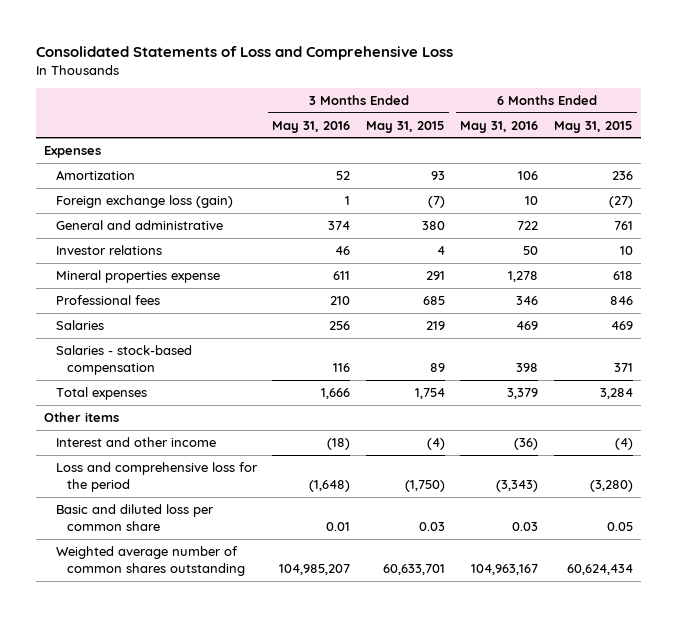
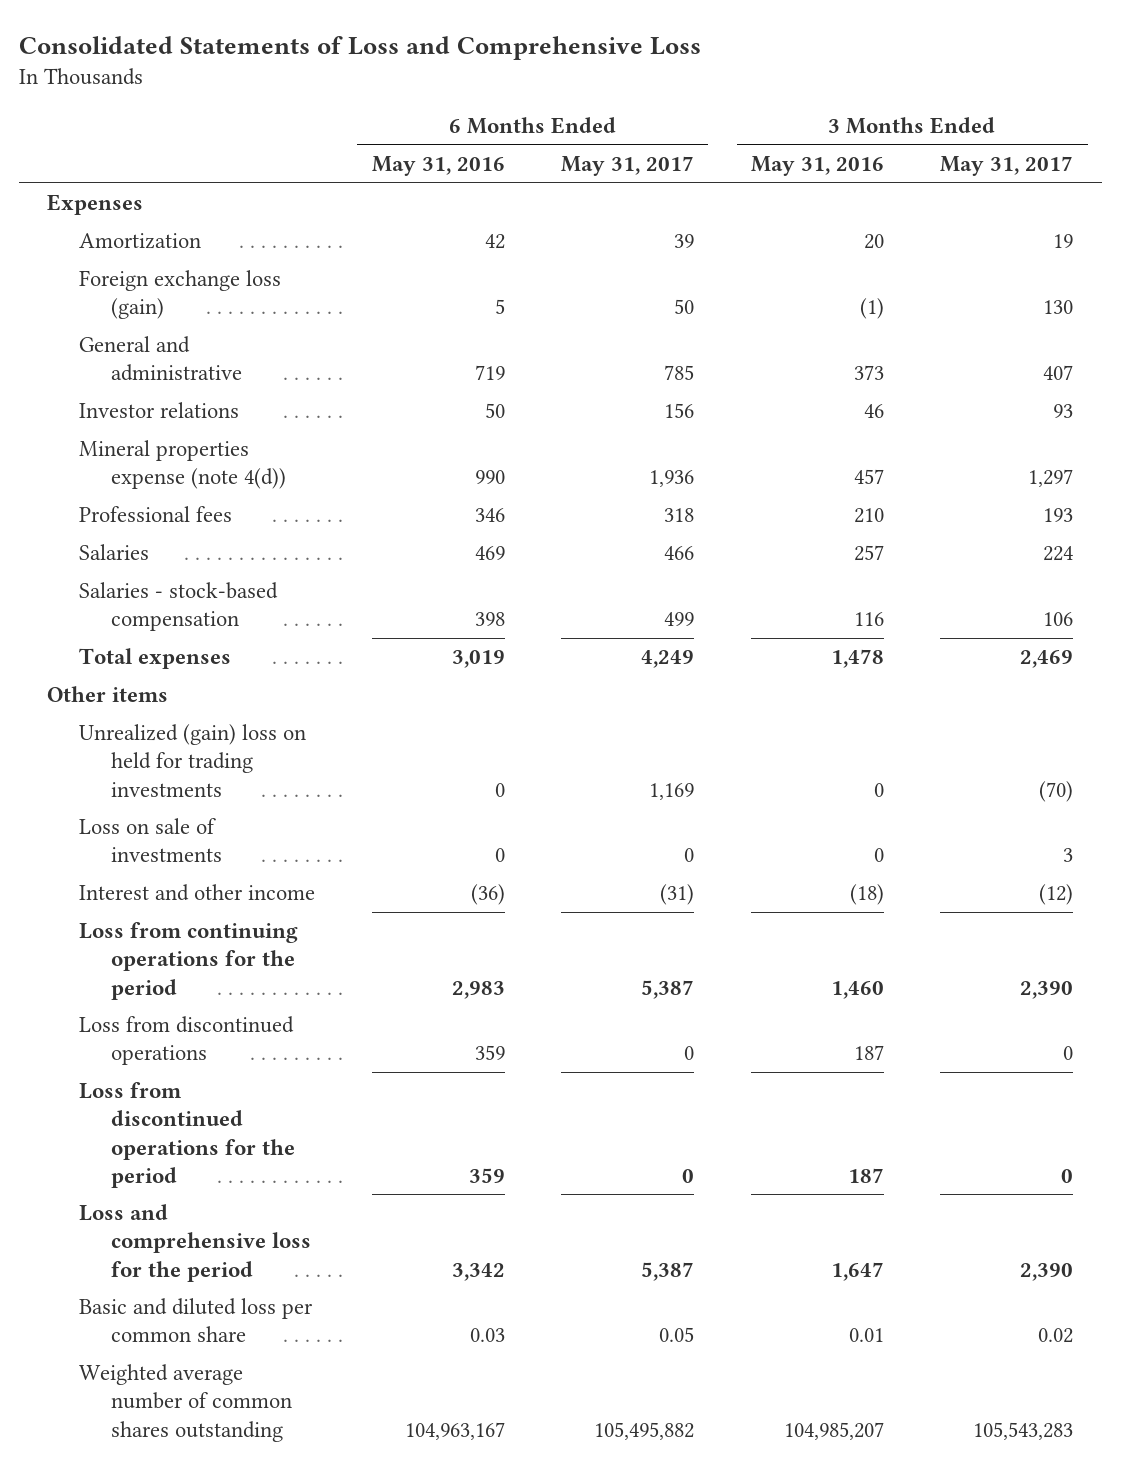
[365,120,445,133] May 31, 2015 -> none
[553,120,633,133] May 31, 2015 -> none
none -> [561,156,695,177] May 31, 2017
none -> [940,156,1074,177] May 31, 2017
[336,170,351,180] 52 -> [863,234,884,250] 20
[518,170,539,180] 106 -> [484,234,505,250] 42
[345,195,351,205] 1 -> [859,298,884,320] (1)
[525,195,539,205] 10 -> [494,299,505,315] 5
[328,220,351,230] 374 -> [853,365,884,381] 373
[517,220,539,230] 722 -> [474,365,505,381] 719
[55,269,220,283] Mineral properties expense -> [78,440,286,490] Mineral properties expense (note 4(d))
[333,270,351,280] 611 -> [853,469,884,485] 457
[508,270,539,282] 1,278 -> [474,470,505,485] 990
[329,320,351,330] 256 -> [853,545,884,562] 257
[321,387,351,399] 1,666 -> [830,649,884,669] 1,478
[507,387,539,399] 3,379 -> [451,650,505,669] 3,019
none -> [78,724,306,797] Unrealized (gain) loss on held for trading investments
none -> [78,818,222,863] Loss on sale of investments
none -> [78,922,298,1000] Loss from continuing operations for the period
none -> [78,1016,294,1066] Loss from discontinued operations
none -> [78,1082,295,1188] Loss from discontinued operations for the period
[309,480,351,493] (1,648) -> [830,1261,884,1281] 1,647
[496,480,539,493] (3,343) -> [451,1262,505,1281] 3,342

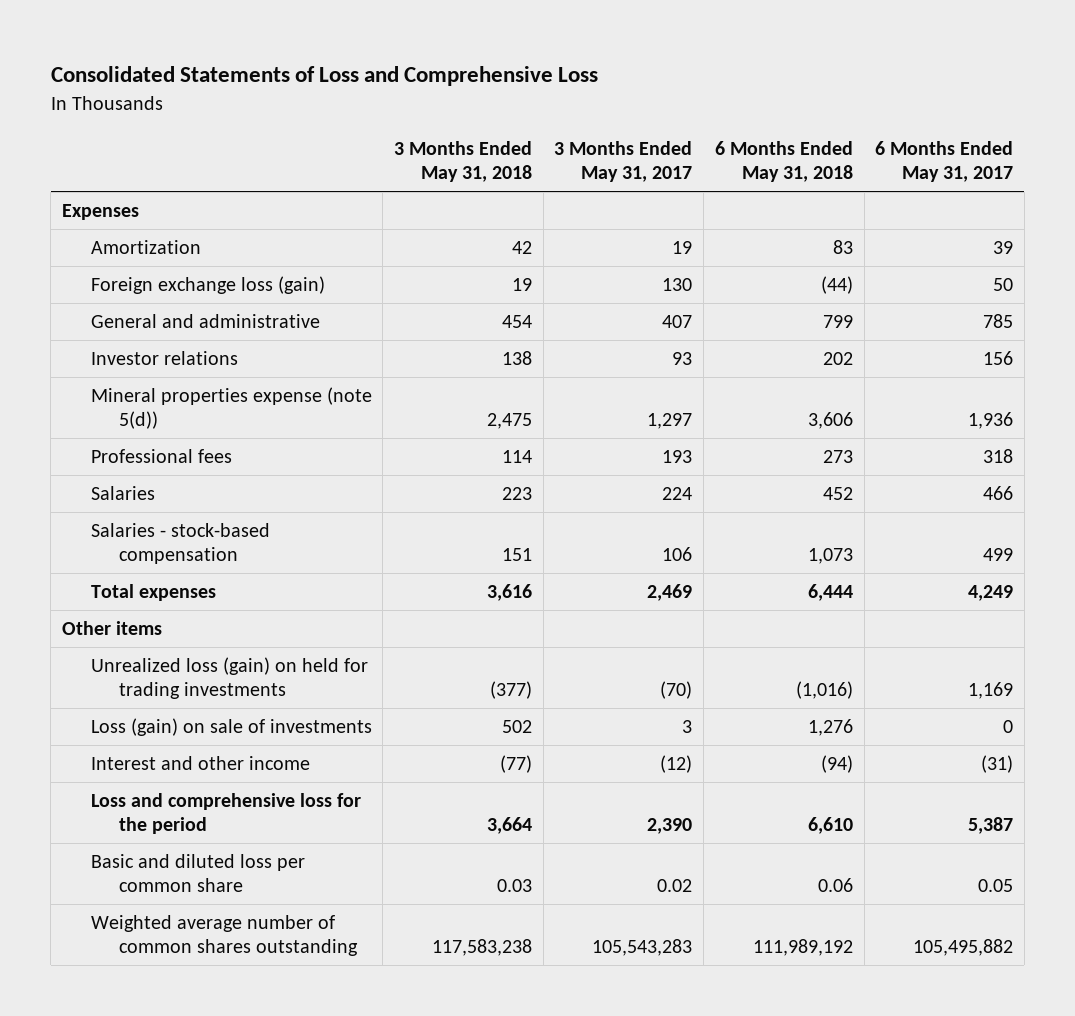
[371,156,505,177] May 31, 2016 -> none
[750,156,884,177] May 31, 2016 -> none
none -> [394,141,533,182] 3 Months Ended May 31, 2018
none -> [714,141,853,182] 6 Months Ended May 31, 2018
[78,440,286,490] Mineral properties expense (note 4(d)) -> [90,387,372,430] Mineral properties expense (note 5(d))
[78,724,306,797] Unrealized (gain) loss on held for trading investments -> [90,657,368,700] Unrealized loss (gain) on held for trading investments
[78,818,222,863] Loss on sale of investments -> [90,718,372,737] Loss (gain) on sale of investments
[78,922,298,1000] Loss from continuing operations for the period -> none
[78,1016,294,1066] Loss from discontinued operations -> none
[78,1082,295,1188] Loss from discontinued operations for the period -> none

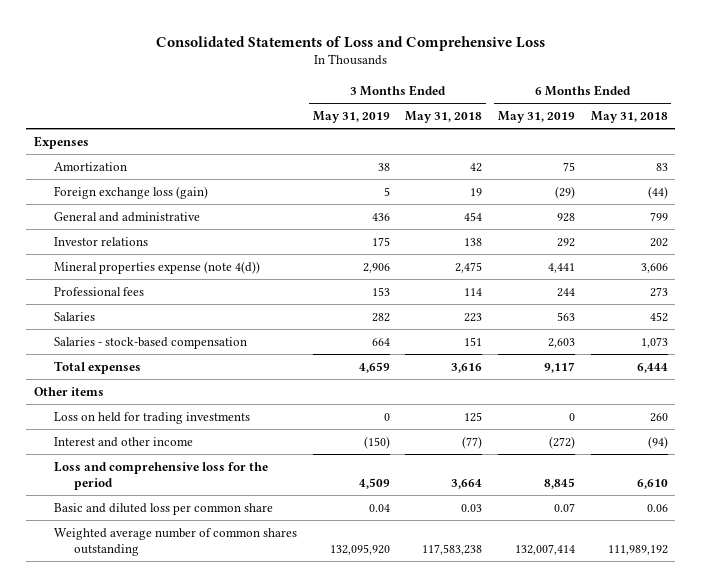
[554,141,693,182] 3 Months Ended May 31, 2017 -> none
[875,141,1014,182] 6 Months Ended May 31, 2017 -> none
none -> [312,111,390,124] May 31, 2019
none -> [497,111,575,124] May 31, 2019
[90,387,372,430] Mineral properties expense (note 5(d)) -> [54,260,261,274] Mineral properties expense (note 4(d))
[90,718,372,737] Loss (gain) on sale of investments -> none
[90,657,368,700] Unrealized loss (gain) on held for trading investments -> [54,411,251,424] Loss on held for trading investments
[490,681,533,700] (377) -> [464,411,483,422] 125
[795,681,853,700] (1,016) -> [649,412,668,422] 260

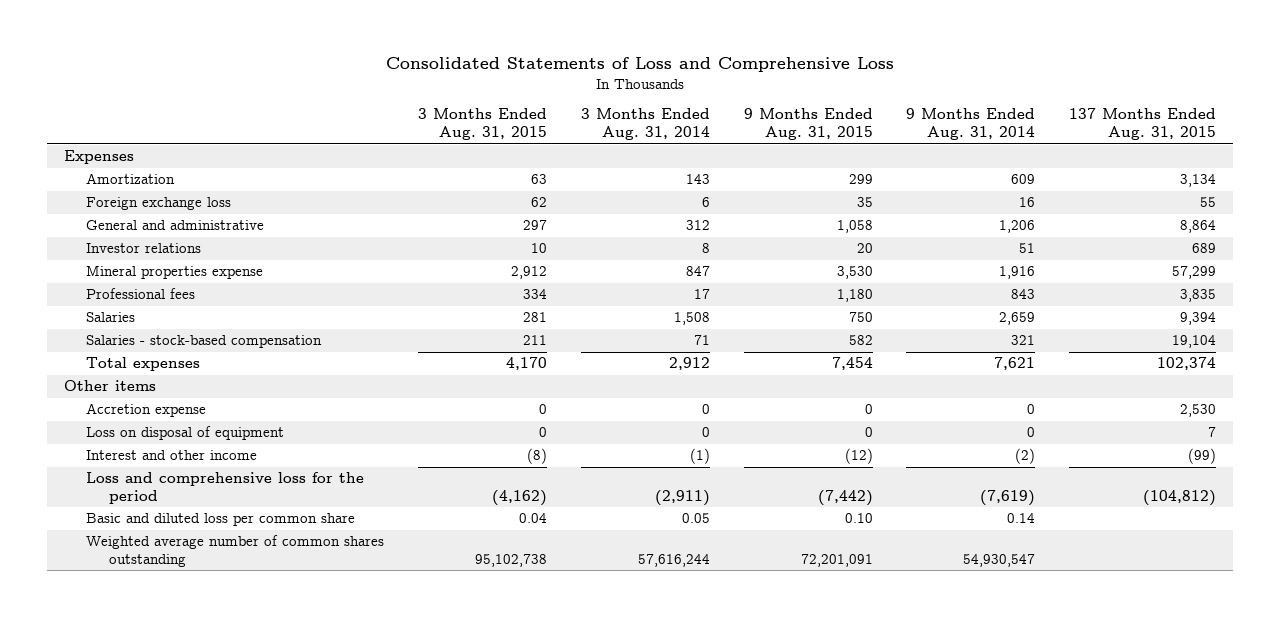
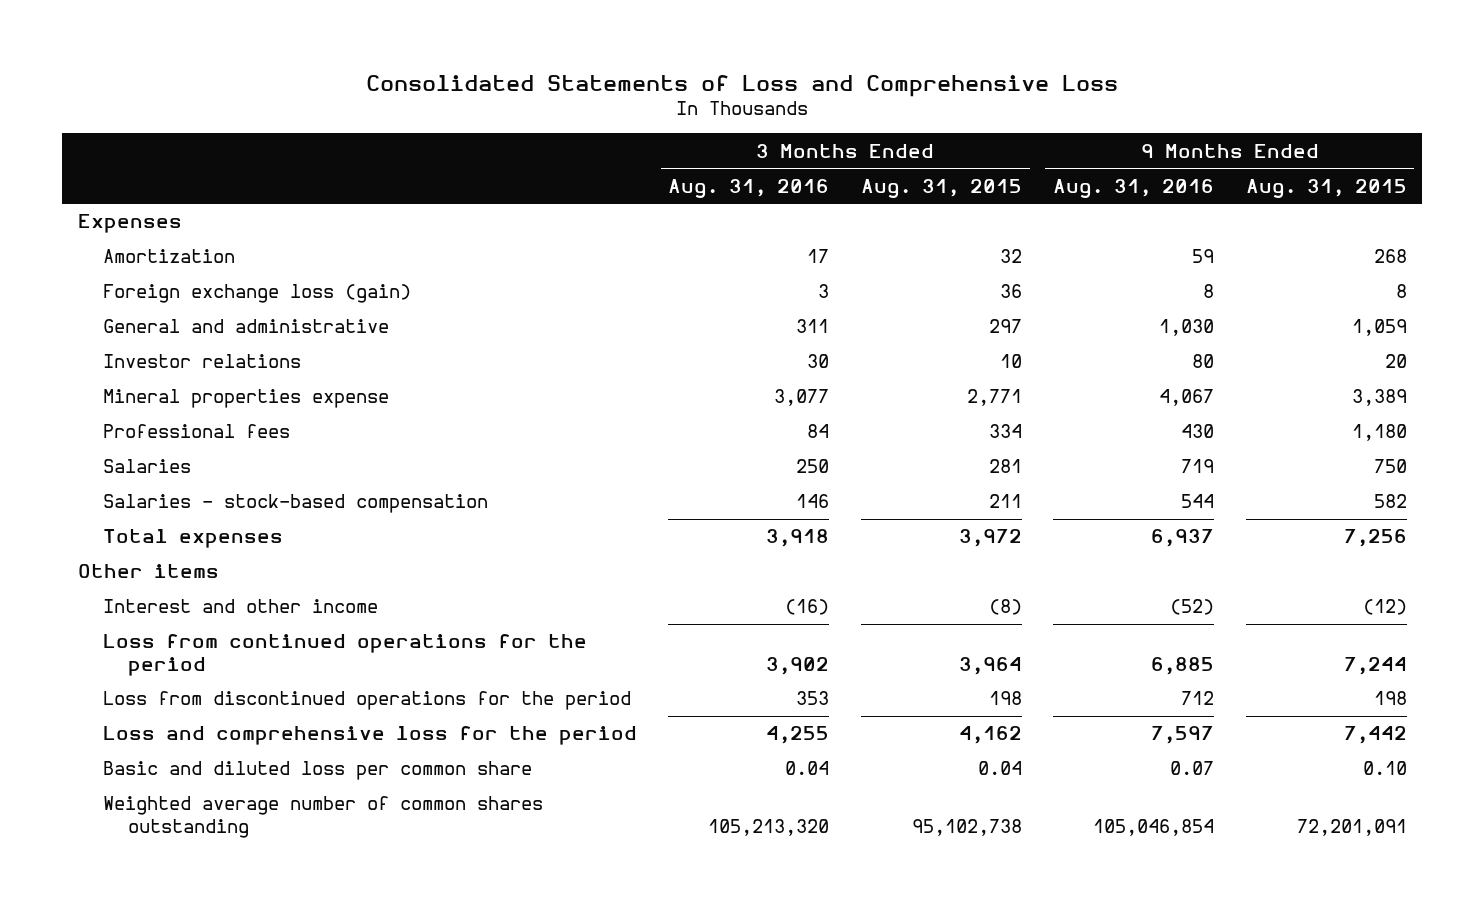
[580,108,710,141] 3 Months Ended Aug. 31, 2014 -> none
[906,108,1036,141] 9 Months Ended Aug. 31, 2014 -> none
[1068,108,1216,141] 137 Months Ended Aug. 31, 2015 -> none
none -> [668,178,830,198] Aug. 31, 2016
none -> [1053,178,1215,198] Aug. 31, 2016
[531,174,548,185] 63 -> [999,249,1022,264] 32
[848,174,873,185] 299 -> [1373,249,1407,264] 268
[86,197,232,211] Foreign exchange loss -> [103,284,412,304] Foreign exchange loss (gain)
[531,197,548,208] 62 -> [999,284,1022,299] 36
[856,197,873,208] 35 -> [1395,284,1407,299] 8
[836,220,873,234] 1,058 -> [1351,319,1407,337] 1,059
[511,266,548,280] 2,912 -> [966,389,1022,407] 2,771
[836,266,873,280] 3,530 -> [1351,389,1407,407] 3,389
[506,357,548,371] 4,170 -> [958,529,1022,548] 3,972
[831,357,873,371] 7,454 -> [1343,529,1407,548] 7,256
[86,403,207,418] Accretion expense -> none
[86,426,285,441] Loss on disposal of equipment -> none
none -> [103,634,588,676] Loss from continued operations for the period
none -> [103,691,632,711] Loss from discontinued operations for the period
[492,489,548,506] (4,162) -> [958,726,1022,745] 4,162
[817,489,873,506] (7,442) -> [1343,726,1407,745] 7,442

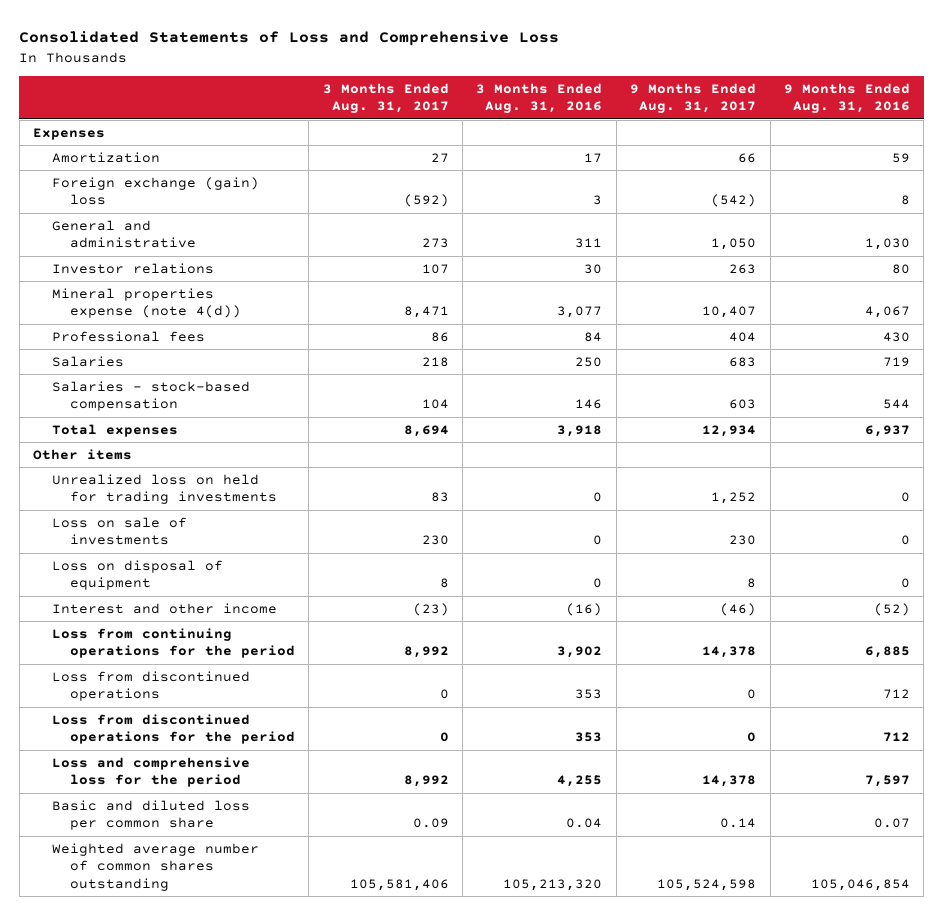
[860,178,1022,198] Aug. 31, 2015 -> none
[1245,178,1407,198] Aug. 31, 2015 -> none
none -> [322,83,449,114] 3 Months Ended Aug. 31, 2017
none -> [630,83,757,114] 9 Months Ended Aug. 31, 2017
[103,284,412,304] Foreign exchange loss (gain) -> [51,176,259,206] Foreign exchange (gain) loss
[103,389,390,409] Mineral properties expense -> [51,287,241,319] Mineral properties expense (note 4(d))
none -> [51,473,277,505] Unrealized loss on held for trading investments
none -> [51,516,187,546] Loss on sale of investments
none -> [51,559,223,591] Loss on disposal of equipment
[103,634,588,676] Loss from continued operations for the period -> [51,627,295,659] Loss from continuing operations for the period
none -> [51,670,250,702] Loss from discontinued operations

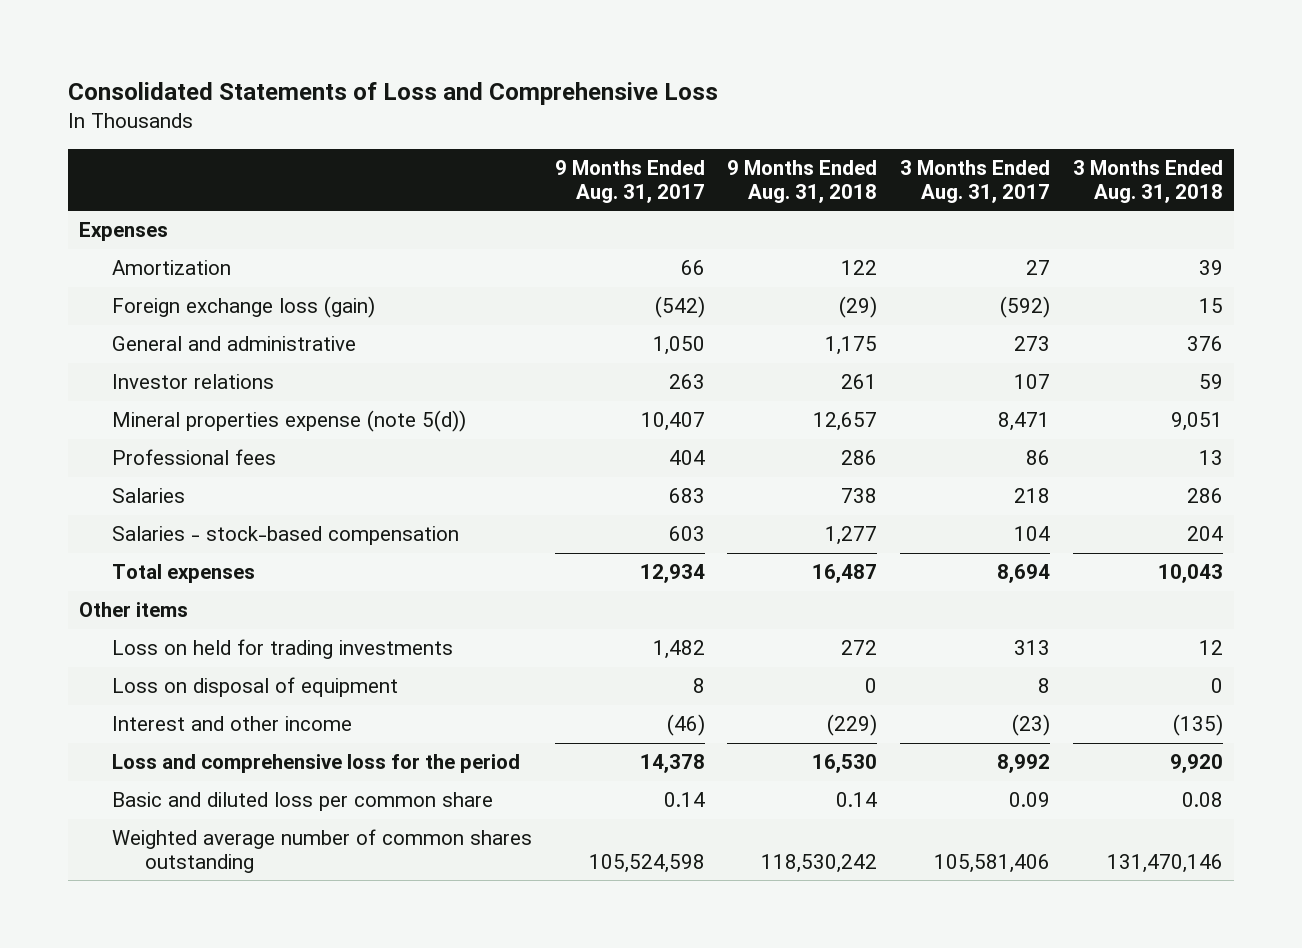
[476,83,603,114] 3 Months Ended Aug. 31, 2016 -> none
[783,83,910,114] 9 Months Ended Aug. 31, 2016 -> none
none -> [727,159,878,203] 9 Months Ended Aug. 31, 2018
none -> [1072,159,1223,203] 3 Months Ended Aug. 31, 2018
[51,176,259,206] Foreign exchange (gain) loss -> [111,296,375,319] Foreign exchange loss (gain)
[51,287,241,319] Mineral properties expense (note 4(d)) -> [111,410,466,433] Mineral properties expense (note 5(d))
[51,516,187,546] Loss on sale of investments -> none
[51,473,277,505] Unrealized loss on held for trading investments -> [111,639,453,660] Loss on held for trading investments
[430,492,449,503] 83 -> [1013,640,1050,656] 313
[711,492,757,505] 1,252 -> [652,640,705,660] 1,482
[51,627,295,659] Loss from continuing operations for the period -> none
[51,670,250,702] Loss from discontinued operations -> none
[51,713,295,745] Loss from discontinued operations for the period -> none

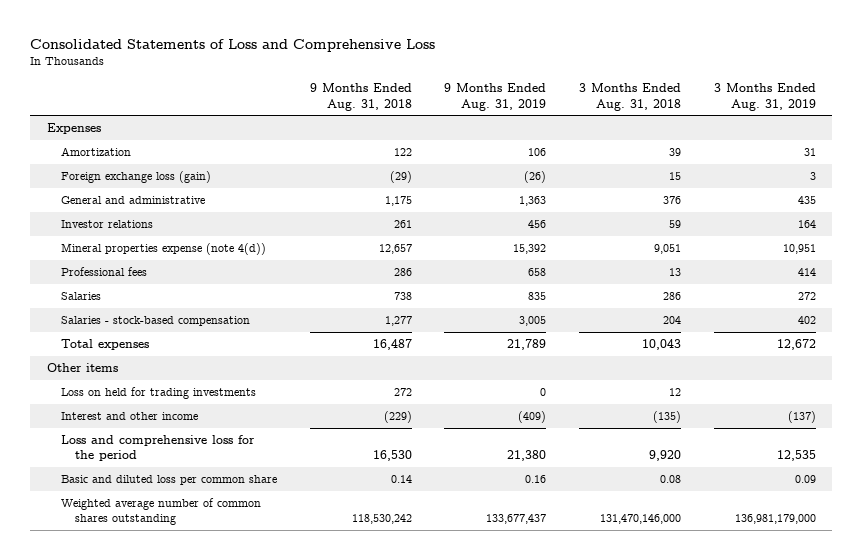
[554,159,705,203] 9 Months Ended Aug. 31, 2017 -> none
[899,159,1050,203] 3 Months Ended Aug. 31, 2017 -> none
none -> [444,83,547,111] 9 Months Ended Aug. 31, 2019
none -> [714,83,817,111] 3 Months Ended Aug. 31, 2019
[111,410,466,433] Mineral properties expense (note 5(d)) -> [60,242,266,255] Mineral properties expense (note 4(d))
[111,677,398,698] Loss on disposal of equipment -> none
[1106,854,1223,874] 131,470,146 -> [600,513,682,524] 131,470,146,000

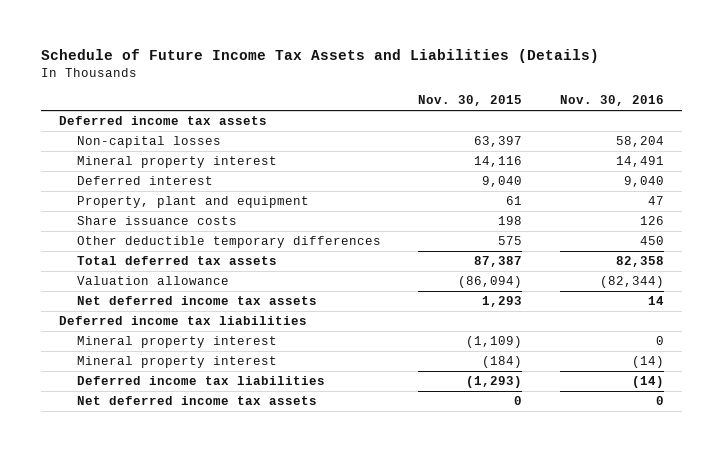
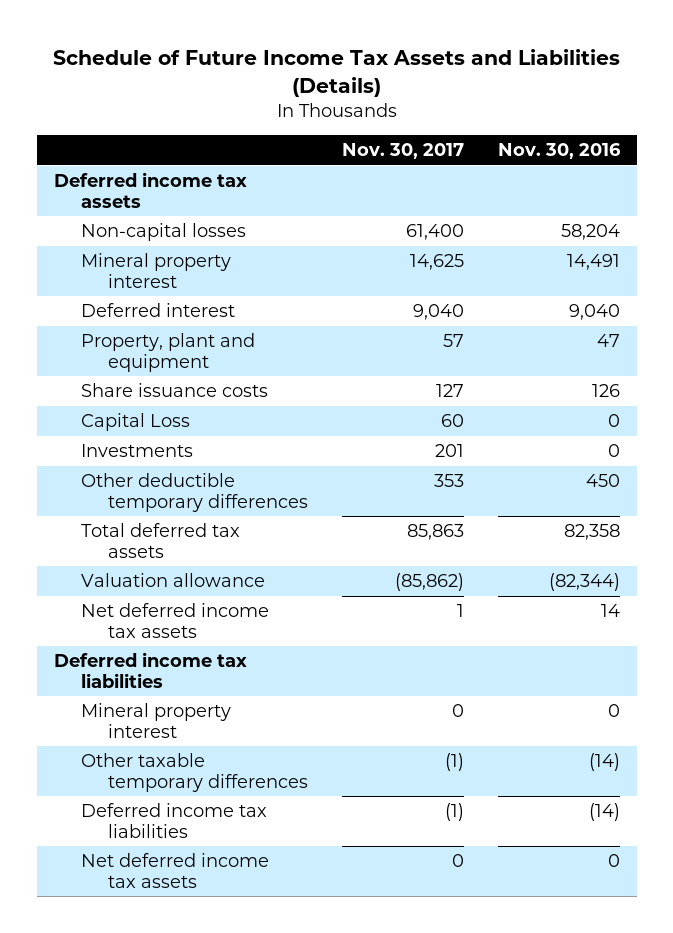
[418,95,523,107] Nov. 30, 2015 -> none
none -> [341,143,464,160] Nov. 30, 2017
none -> [80,413,190,432] Capital Loss
none -> [80,444,193,458] Investments
[77,356,278,369] Mineral property interest -> [80,753,308,792] Other taxable temporary differences

